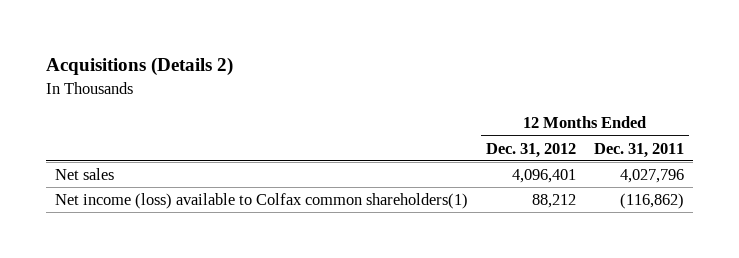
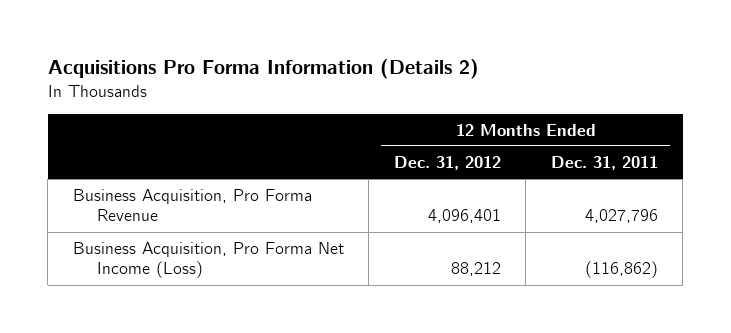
[45,57,233,77] Acquisitions (Details 2) -> [47,59,479,80] Acquisitions Pro Forma Information (Details 2)
[54,168,114,181] Net sales -> [72,188,312,222] Business Acquisition, Pro Forma Revenue
[54,193,468,210] Net income (loss) available to Colfax common shareholders(1) -> [72,241,344,279] Business Acquisition, Pro Forma Net Income (Loss)

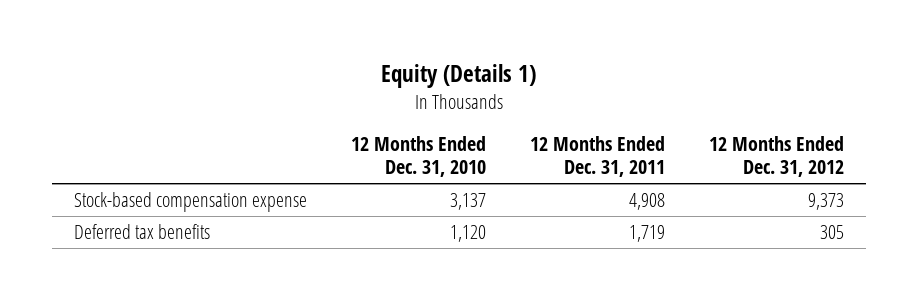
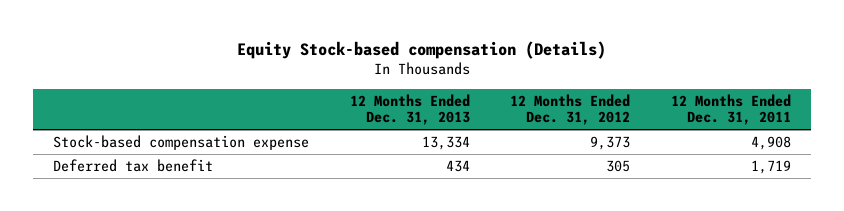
[381,64,537,89] Equity (Details 1) -> [236,41,606,60] Equity Stock-based compensation (Details)
[351,136,487,178] 12 Months Ended Dec. 31, 2010 -> none
none -> [349,93,470,126] 12 Months Ended Dec. 31, 2013
[73,223,210,239] Deferred tax benefits -> [53,158,214,172] Deferred tax benefit

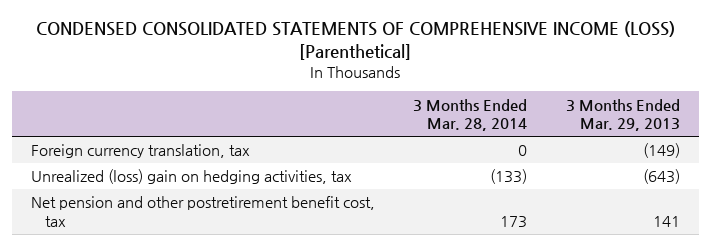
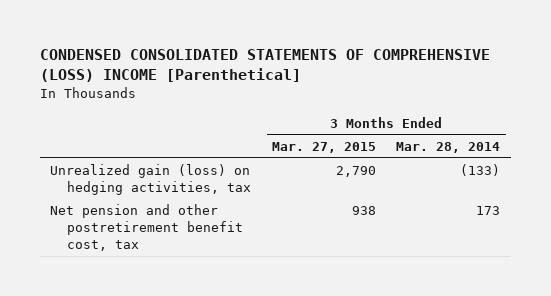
[36,21,676,61] CONDENSED CONSOLIDATED STATEMENTS OF COMPREHENSIVE INCOME (LOSS) [Parenthetical] -> [39,49,490,83] CONDENSED CONSOLIDATED STATEMENTS OF COMPREHENSIVE (LOSS) INCOME [Parenthetical]
[565,98,680,132] 3 Months Ended Mar. 29, 2013 -> none
none -> [271,141,376,153] Mar. 27, 2015
[30,144,250,159] Foreign currency translation, tax -> none
[30,169,352,185] Unrealized (loss) gain on hedging activities, tax -> [50,164,252,196] Unrealized gain (loss) on hedging activities, tax

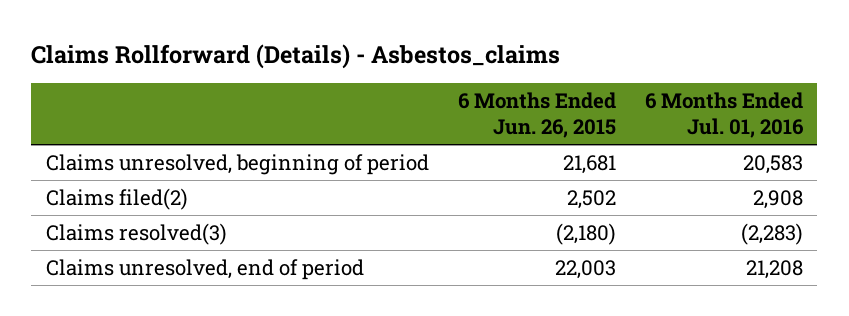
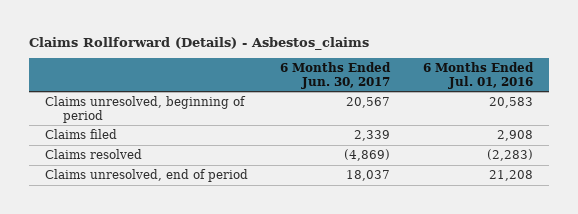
[457,91,616,138] 6 Months Ended Jun. 26, 2015 -> none
none -> [280,62,392,89] 6 Months Ended Jun. 30, 2017
[45,187,188,210] Claims filed(2) -> [45,128,118,139] Claims filed
[45,222,227,245] Claims resolved(3) -> [45,148,143,159] Claims resolved

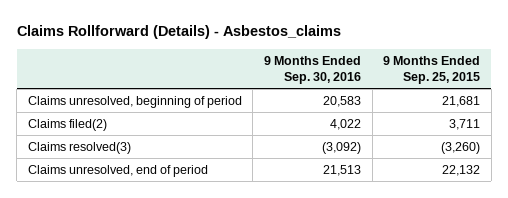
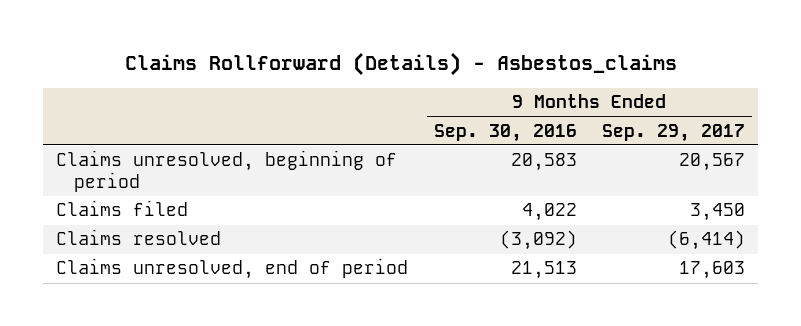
[383,56,481,85] 9 Months Ended Sep. 25, 2015 -> none
none -> [602,123,746,142] Sep. 29, 2017
[27,119,107,132] Claims filed(2) -> [55,200,188,217] Claims filed
[27,142,131,155] Claims resolved(3) -> [55,229,221,246] Claims resolved

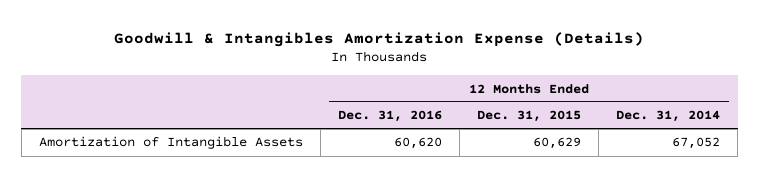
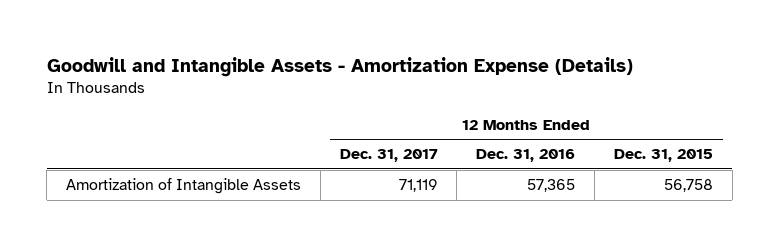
[114,31,645,47] Goodwill & Intangibles Amortization Expense (Details) -> [46,56,633,77] Goodwill and Intangible Assets - Amortization Expense (Details)
[616,110,721,123] Dec. 31, 2014 -> none
none -> [339,149,438,163] Dec. 31, 2017
[393,137,442,150] 60,620 -> [527,179,576,193] 57,365
[532,137,581,150] 60,629 -> [664,179,714,193] 56,758

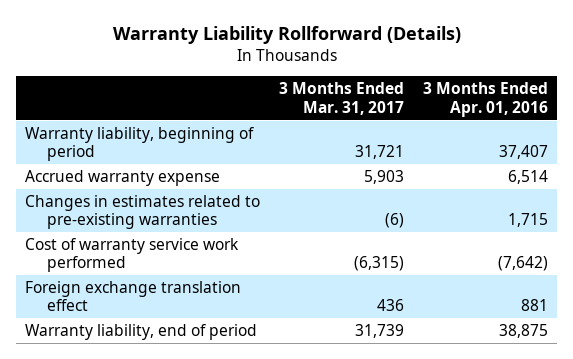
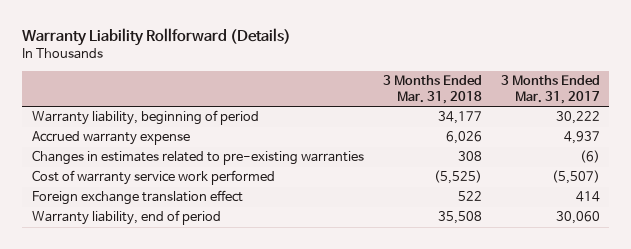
[422,82,548,117] 3 Months Ended Apr. 01, 2016 -> none
none -> [382,74,482,104] 3 Months Ended Mar. 31, 2018
[355,145,405,160] 31,721 -> [555,111,600,125] 30,222
[364,170,405,185] 5,903 -> [563,131,600,145] 4,937
[354,256,405,272] (6,315) -> [551,170,600,185] (5,507)
[377,299,405,312] 436 -> [575,191,600,203] 414
[355,324,405,339] 31,739 -> [555,211,600,225] 30,060

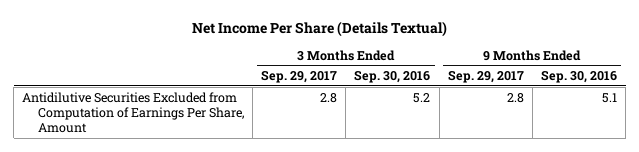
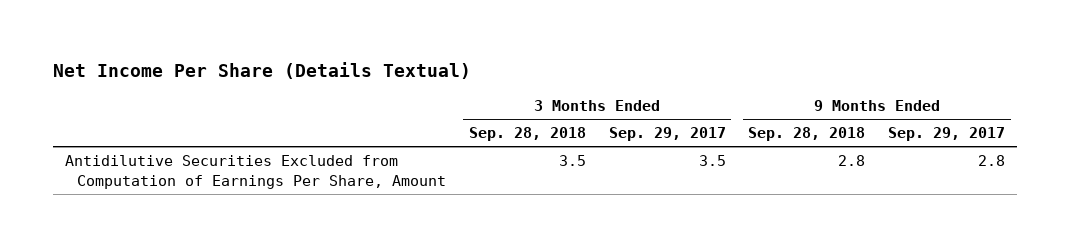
[354,70,431,84] Sep. 30, 2016 -> none
[540,70,617,84] Sep. 30, 2016 -> none
none -> [468,127,586,142] Sep. 28, 2018
none -> [748,127,866,142] Sep. 28, 2018
[320,92,338,103] 2.8 -> [698,155,726,167] 3.5

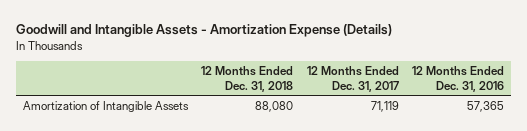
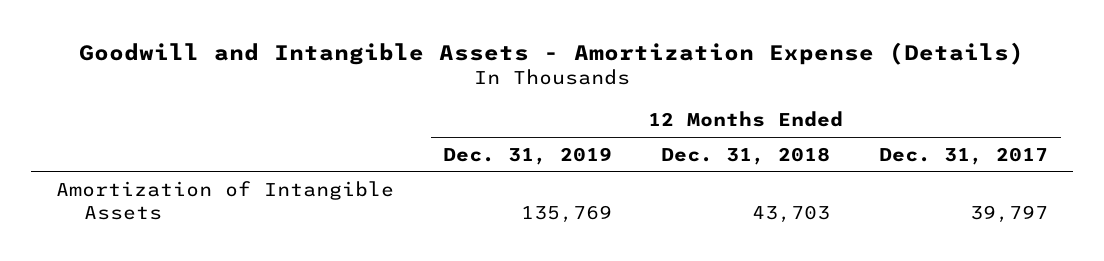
[411,65,504,92] 12 Months Ended Dec. 31, 2016 -> none
none -> [442,146,612,165] Dec. 31, 2019
[255,100,294,112] 88,080 -> [752,205,831,224] 43,703
[370,100,399,112] 71,119 -> [970,205,1049,224] 39,797

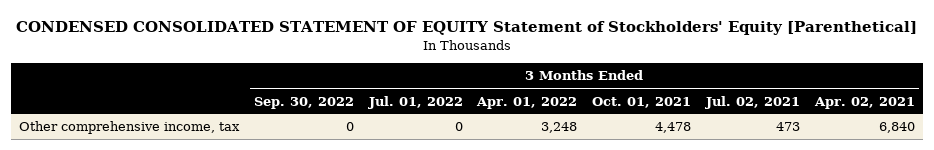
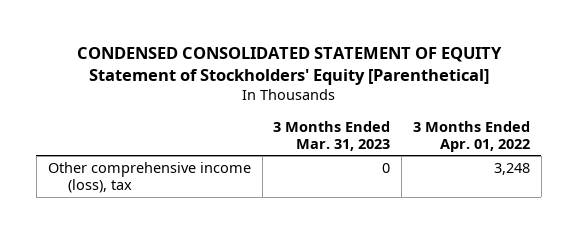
[253,96,354,109] Sep. 30, 2022 -> none
[367,95,463,109] Jul. 01, 2022 -> none
[592,96,692,108] Oct. 01, 2021 -> none
[705,95,801,109] Jul. 02, 2021 -> none
[814,96,916,109] Apr. 02, 2021 -> none
none -> [273,121,391,151] 3 Months Ended Mar. 31, 2023
[18,121,240,135] Other comprehensive income, tax -> [47,162,251,193] Other comprehensive income (loss), tax

